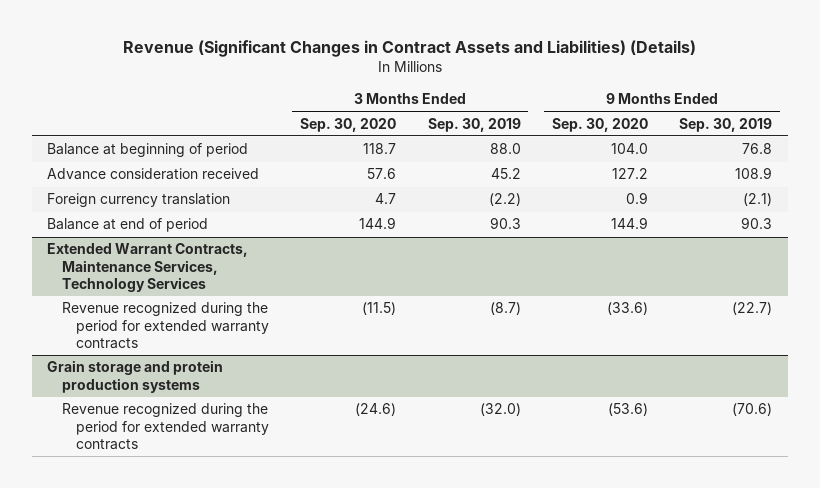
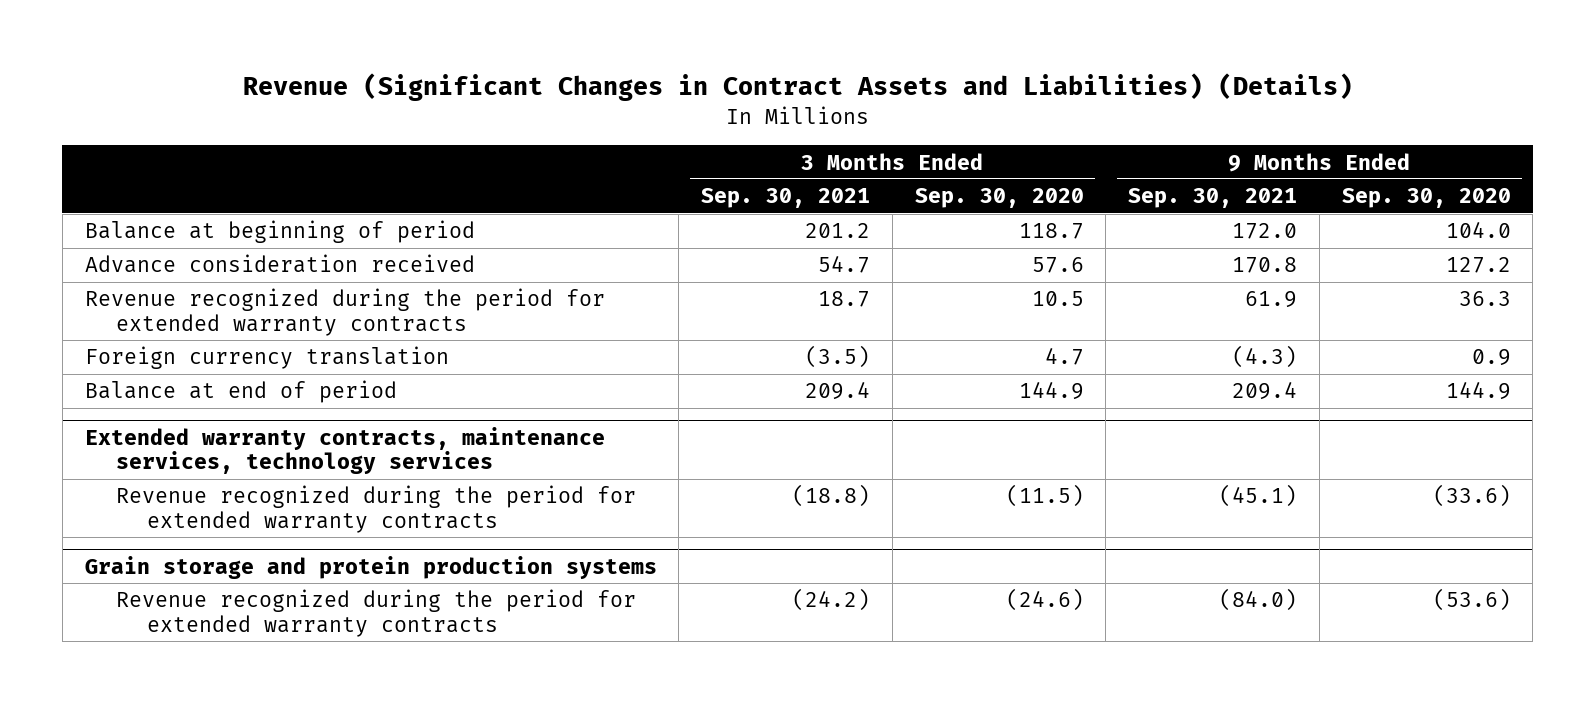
[427,117,521,132] Sep. 30, 2019 -> none
[679,117,773,132] Sep. 30, 2019 -> none
none -> [701,188,871,209] Sep. 30, 2021
none -> [1128,188,1298,209] Sep. 30, 2021
none -> [84,288,605,336] Revenue recognized during the period for extended warranty contracts
[47,243,249,292] Extended Warrant Contracts, Maintenance Services, Technology Services -> [84,426,605,475] Extended warranty contracts, maintenance services, technology services

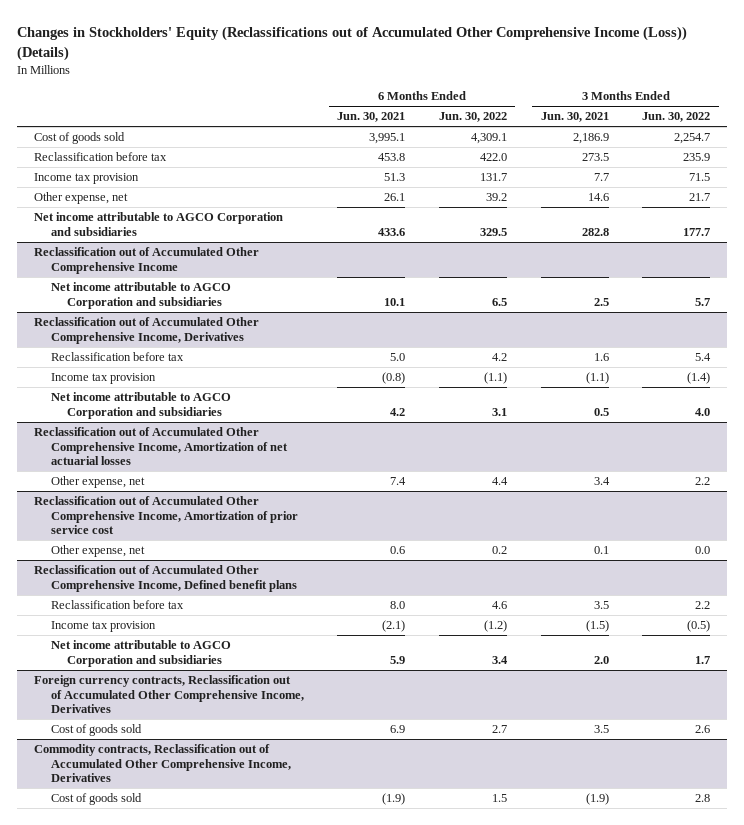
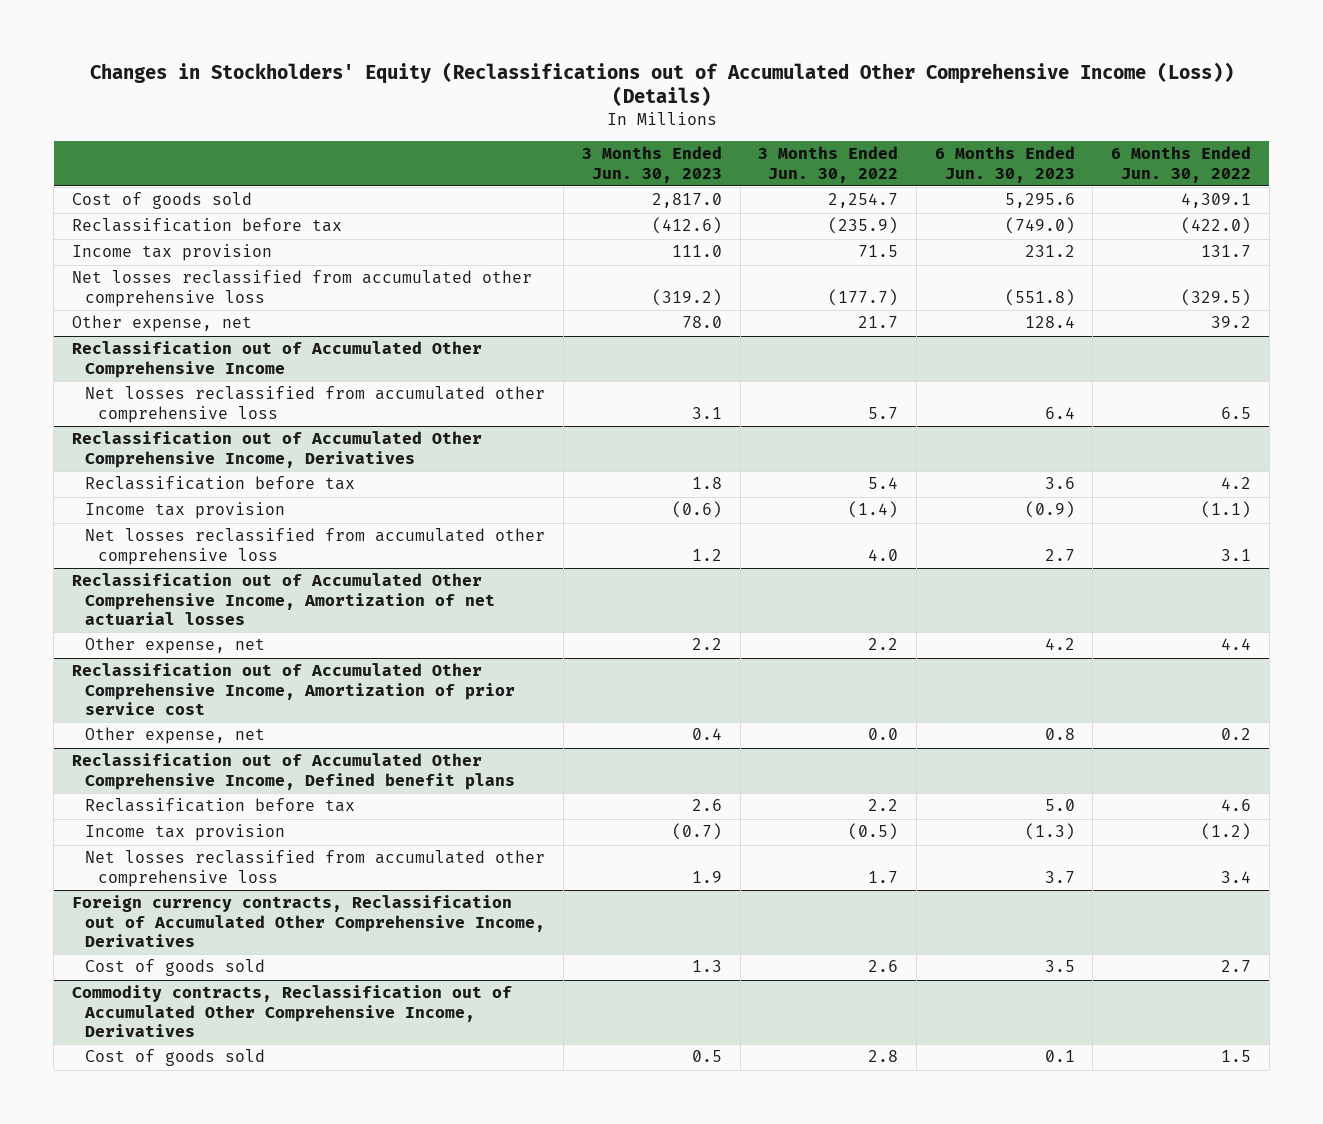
[337,112,406,123] Jun. 30, 2021 -> none
[540,112,609,123] Jun. 30, 2021 -> none
none -> [581,146,722,183] 3 Months Ended Jun. 30, 2023
none -> [934,146,1075,183] 6 Months Ended Jun. 30, 2023
[479,153,507,162] 422.0 -> [1181,217,1252,235] (422.0)
[683,153,711,162] 235.9 -> [828,217,899,235] (235.9)
none -> [72,270,533,307] Net losses reclassified from accumulated other comprehensive loss
[34,212,284,236] Net income attributable to AGCO Corporation and subsidiaries -> none
[50,282,231,309] Net income attributable to AGCO Corporation and subsidiaries -> [85,386,546,423] Net losses reclassified from accumulated other comprehensive loss
[50,392,231,419] Net income attributable to AGCO Corporation and subsidiaries -> [85,528,546,565] Net losses reclassified from accumulated other comprehensive loss
[50,640,231,667] Net income attributable to AGCO Corporation and subsidiaries -> [85,850,546,887] Net losses reclassified from accumulated other comprehensive loss

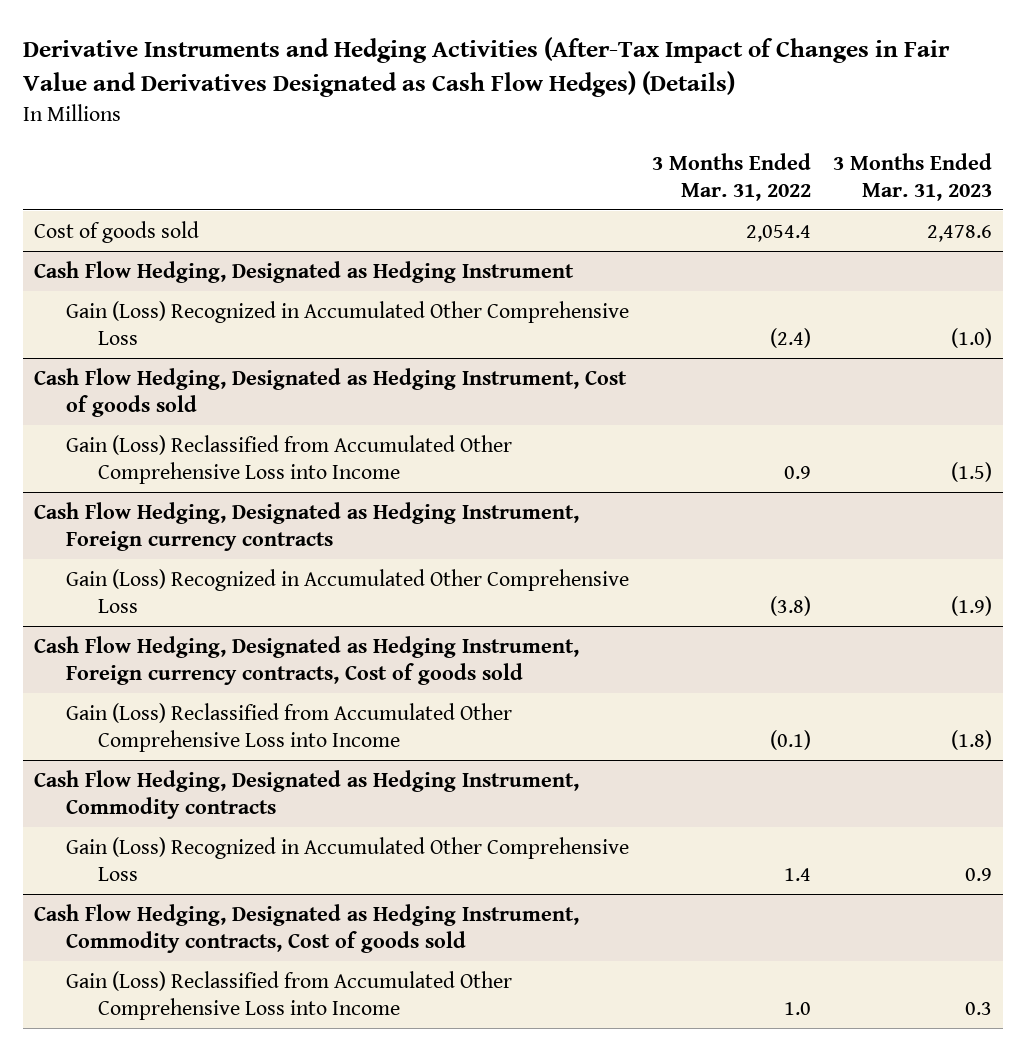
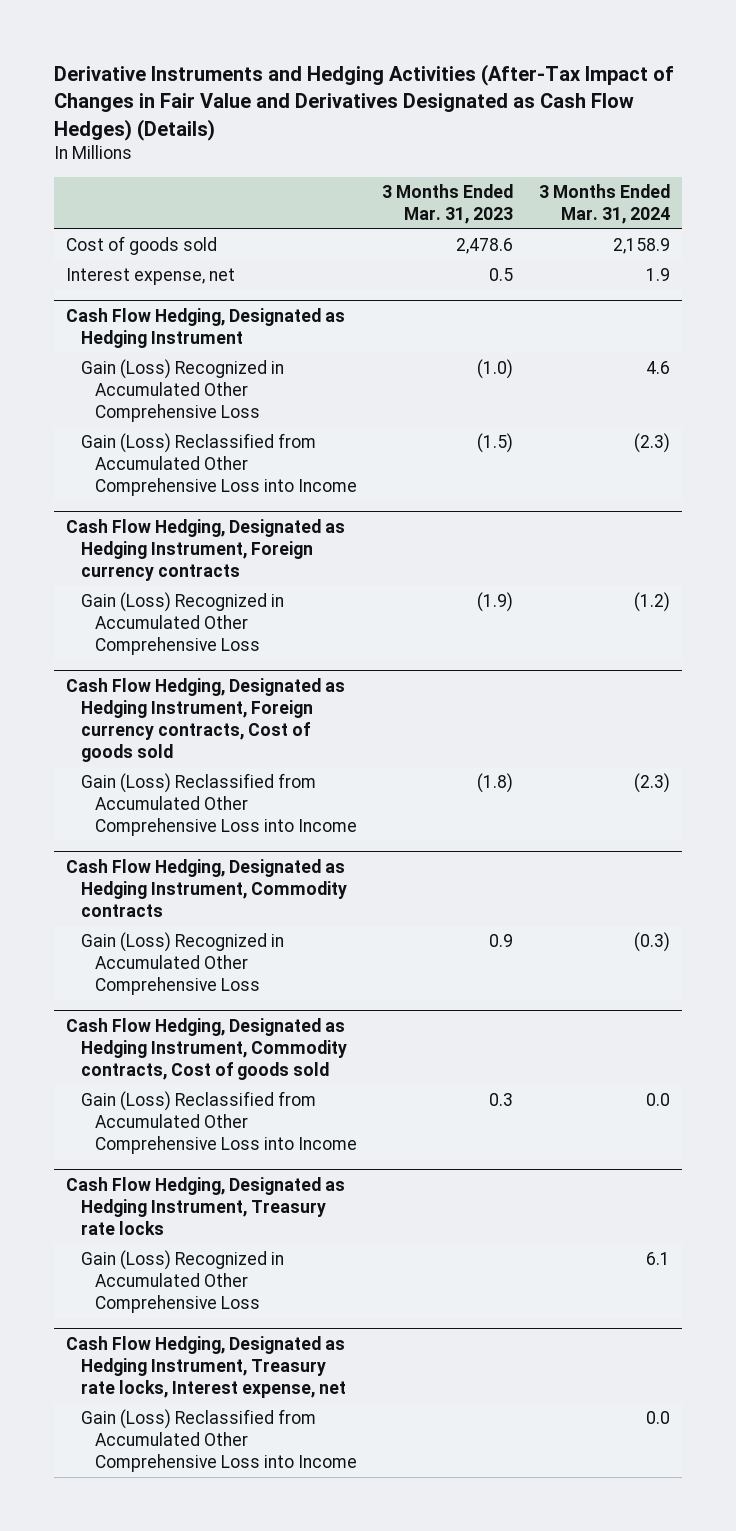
[651,152,811,201] 3 Months Ended Mar. 31, 2022 -> none
none -> [538,184,670,224] 3 Months Ended Mar. 31, 2024
none -> [66,268,236,286] Interest expense, net
[34,367,628,417] Cash Flow Hedging, Designated as Hedging Instrument, Cost of goods sold -> none
none -> [66,1177,346,1236] Cash Flow Hedging, Designated as Hedging Instrument, Treasury rate locks
none -> [80,1250,284,1314] Gain (Loss) Recognized in Accumulated Other Comprehensive Loss
none -> [66,1336,346,1399] Cash Flow Hedging, Designated as Hedging Instrument, Treasury rate locks, Interest expense, net
none -> [80,1409,358,1473] Gain (Loss) Reclassified from Accumulated Other Comprehensive Loss into Income

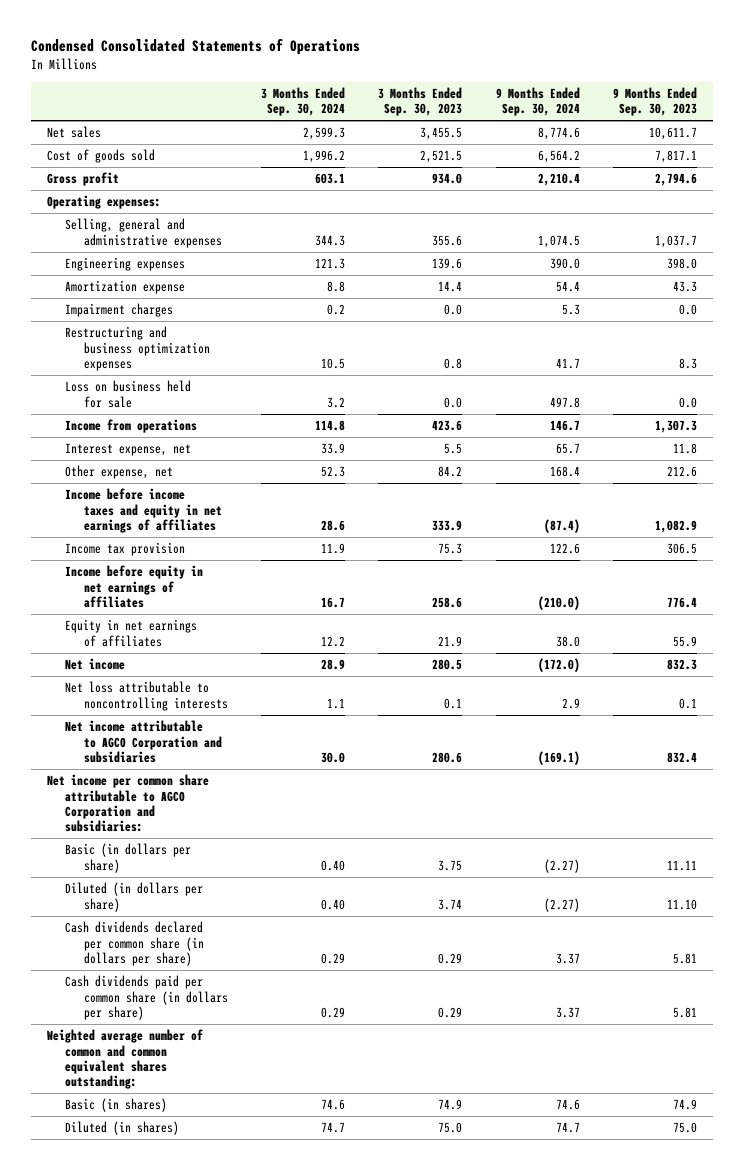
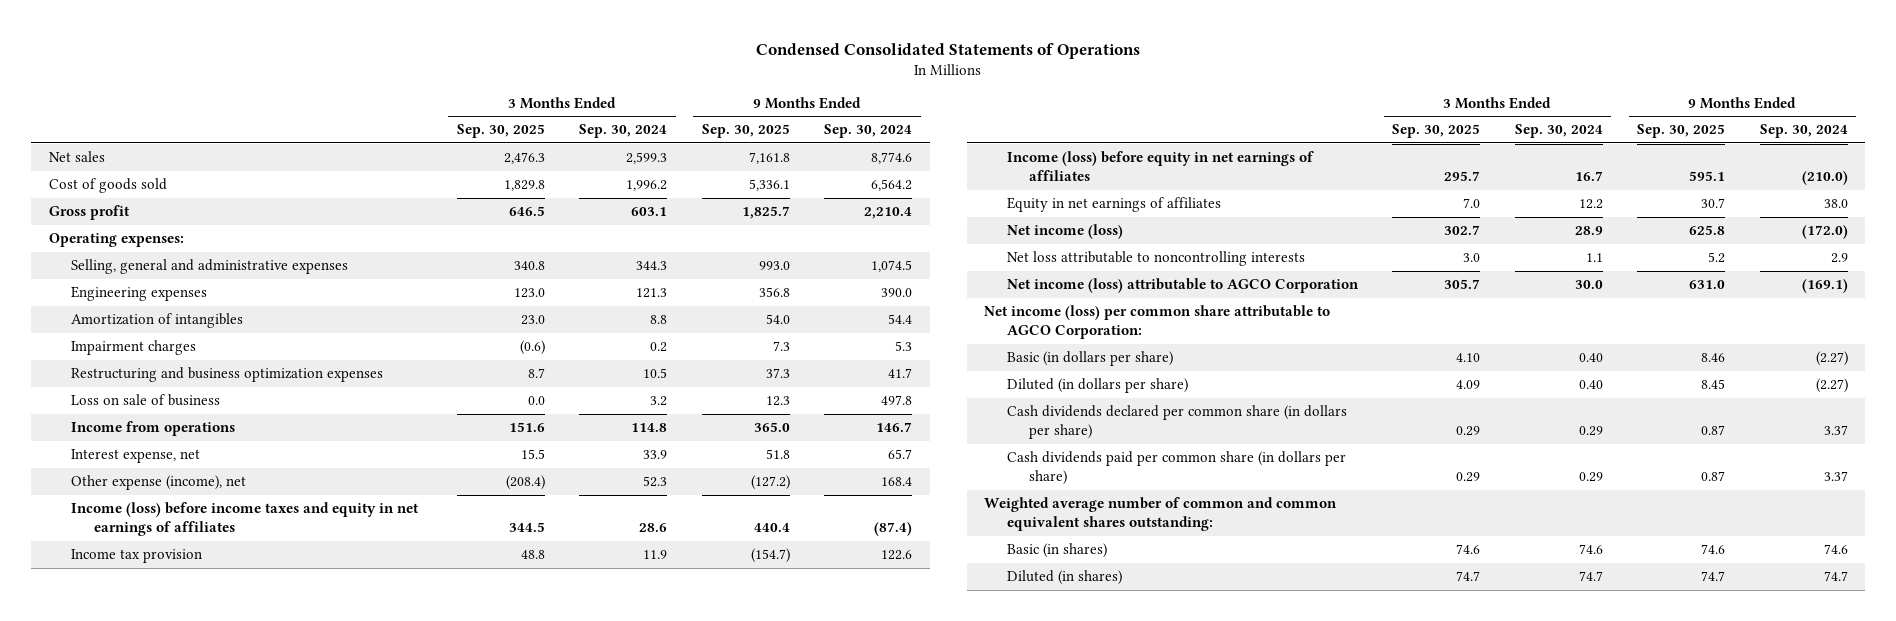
[378,86,463,117] 3 Months Ended Sep. 30, 2023 -> none
[612,86,697,117] 9 Months Ended Sep. 30, 2023 -> none
none -> [456,124,545,139] Sep. 30, 2025
none -> [701,124,790,139] Sep. 30, 2025
[65,280,186,295] Amortization expense -> [71,313,244,329] Amortization of intangibles
[65,380,192,408] Loss on business held for sale -> [71,394,221,407] Loss on sale of business
[65,465,174,480] Other expense, net -> [71,475,247,491] Other expense (income), net
[65,488,222,533] Income before income taxes and equity in net earnings of affiliates -> [71,502,420,537] Income (loss) before income taxes and equity in net earnings of affiliates
[65,565,204,608] Income before equity in net earnings of affiliates -> [1006,151,1314,182] Income (loss) before equity in net earnings of affiliates
[65,658,126,671] Net income -> [1006,224,1123,240] Net income (loss)
[65,720,222,763] Net income attributable to AGCO Corporation and subsidiaries -> [1006,278,1359,294] Net income (loss) attributable to AGCO Corporation
[47,774,210,832] Net income per common share attributable to AGCO Corporation and subsidiaries: -> [984,305,1331,340] Net income (loss) per common share attributable to AGCO Corporation:

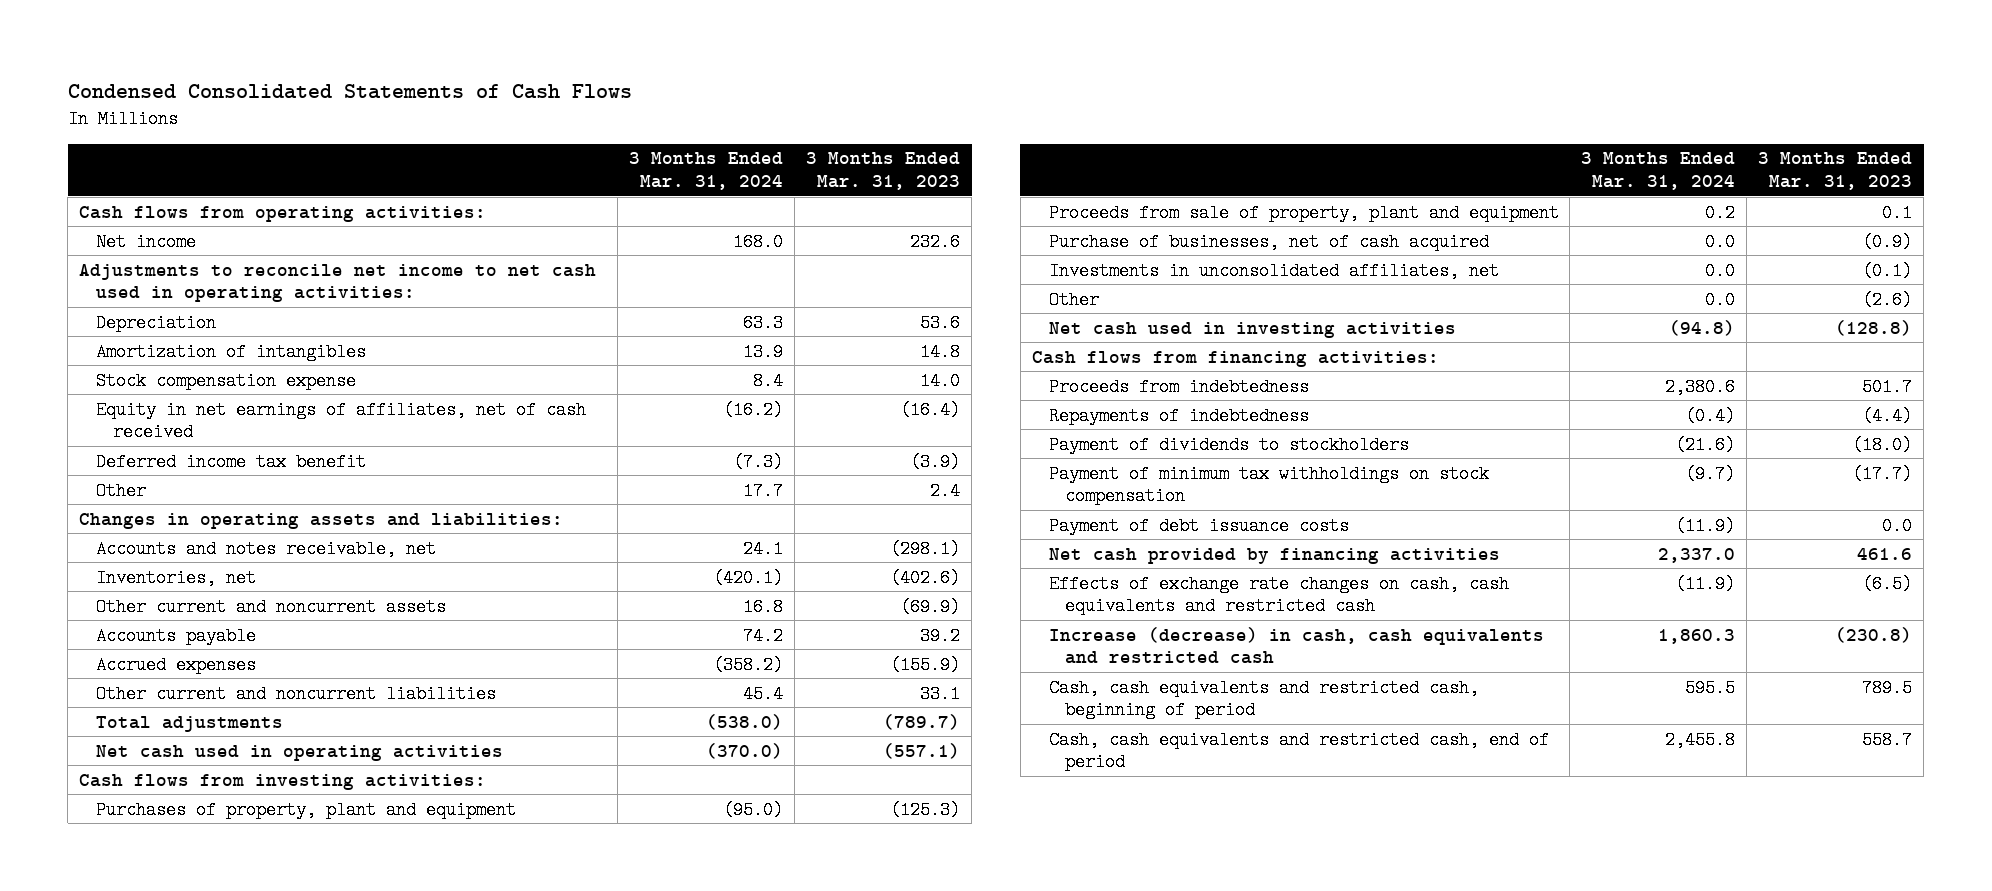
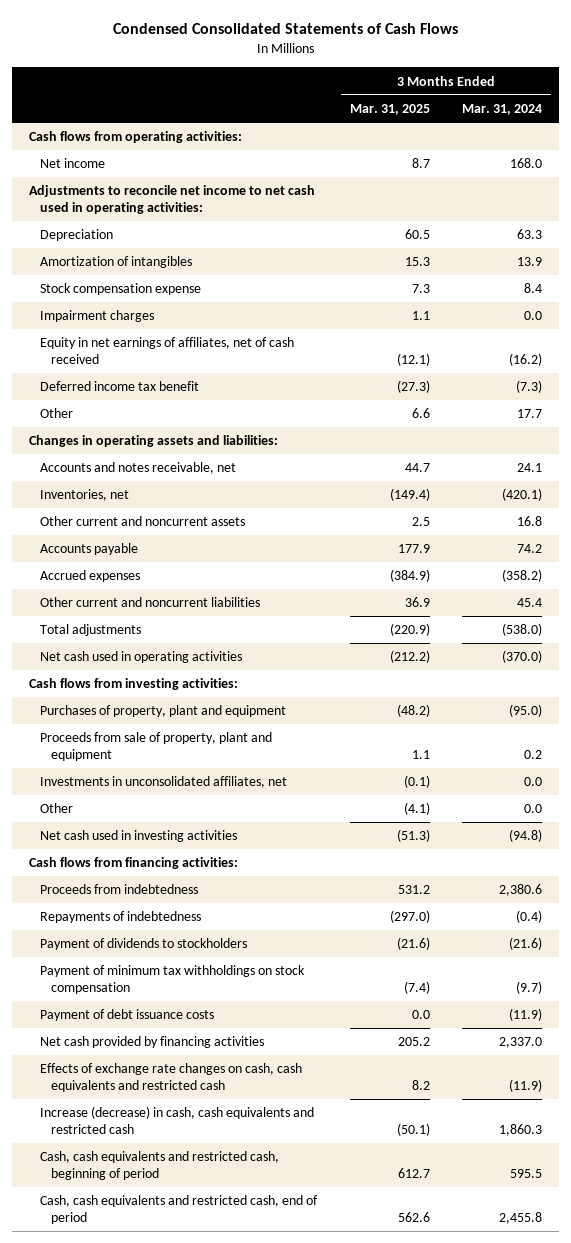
[806,152,961,191] 3 Months Ended Mar. 31, 2023 -> none
none -> [349,103,430,115] Mar. 31, 2025
none -> [39,310,154,323] Impairment charges
[1048,232,1489,251] Purchase of businesses, net of cash acquired -> none

